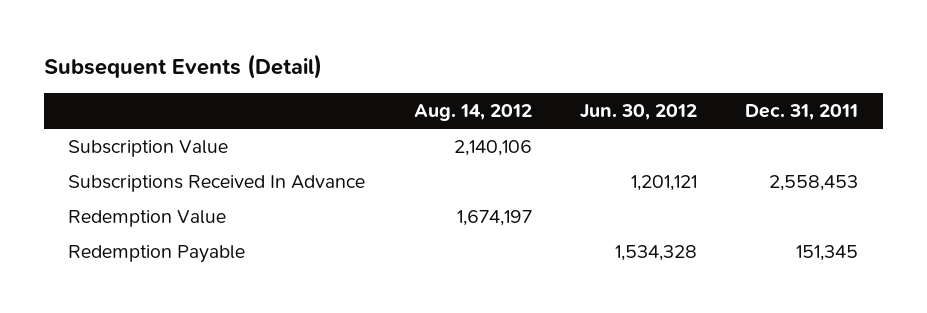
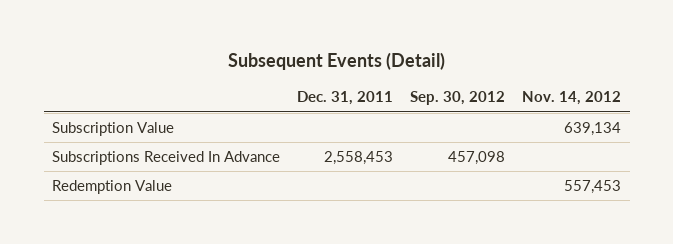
[413,104,532,122] Aug. 14, 2012 -> none
[580,104,698,121] Jun. 30, 2012 -> none
none -> [410,91,506,106] Sep. 30, 2012
none -> [522,91,622,106] Nov. 14, 2012
[68,245,246,264] Redemption Payable -> none

